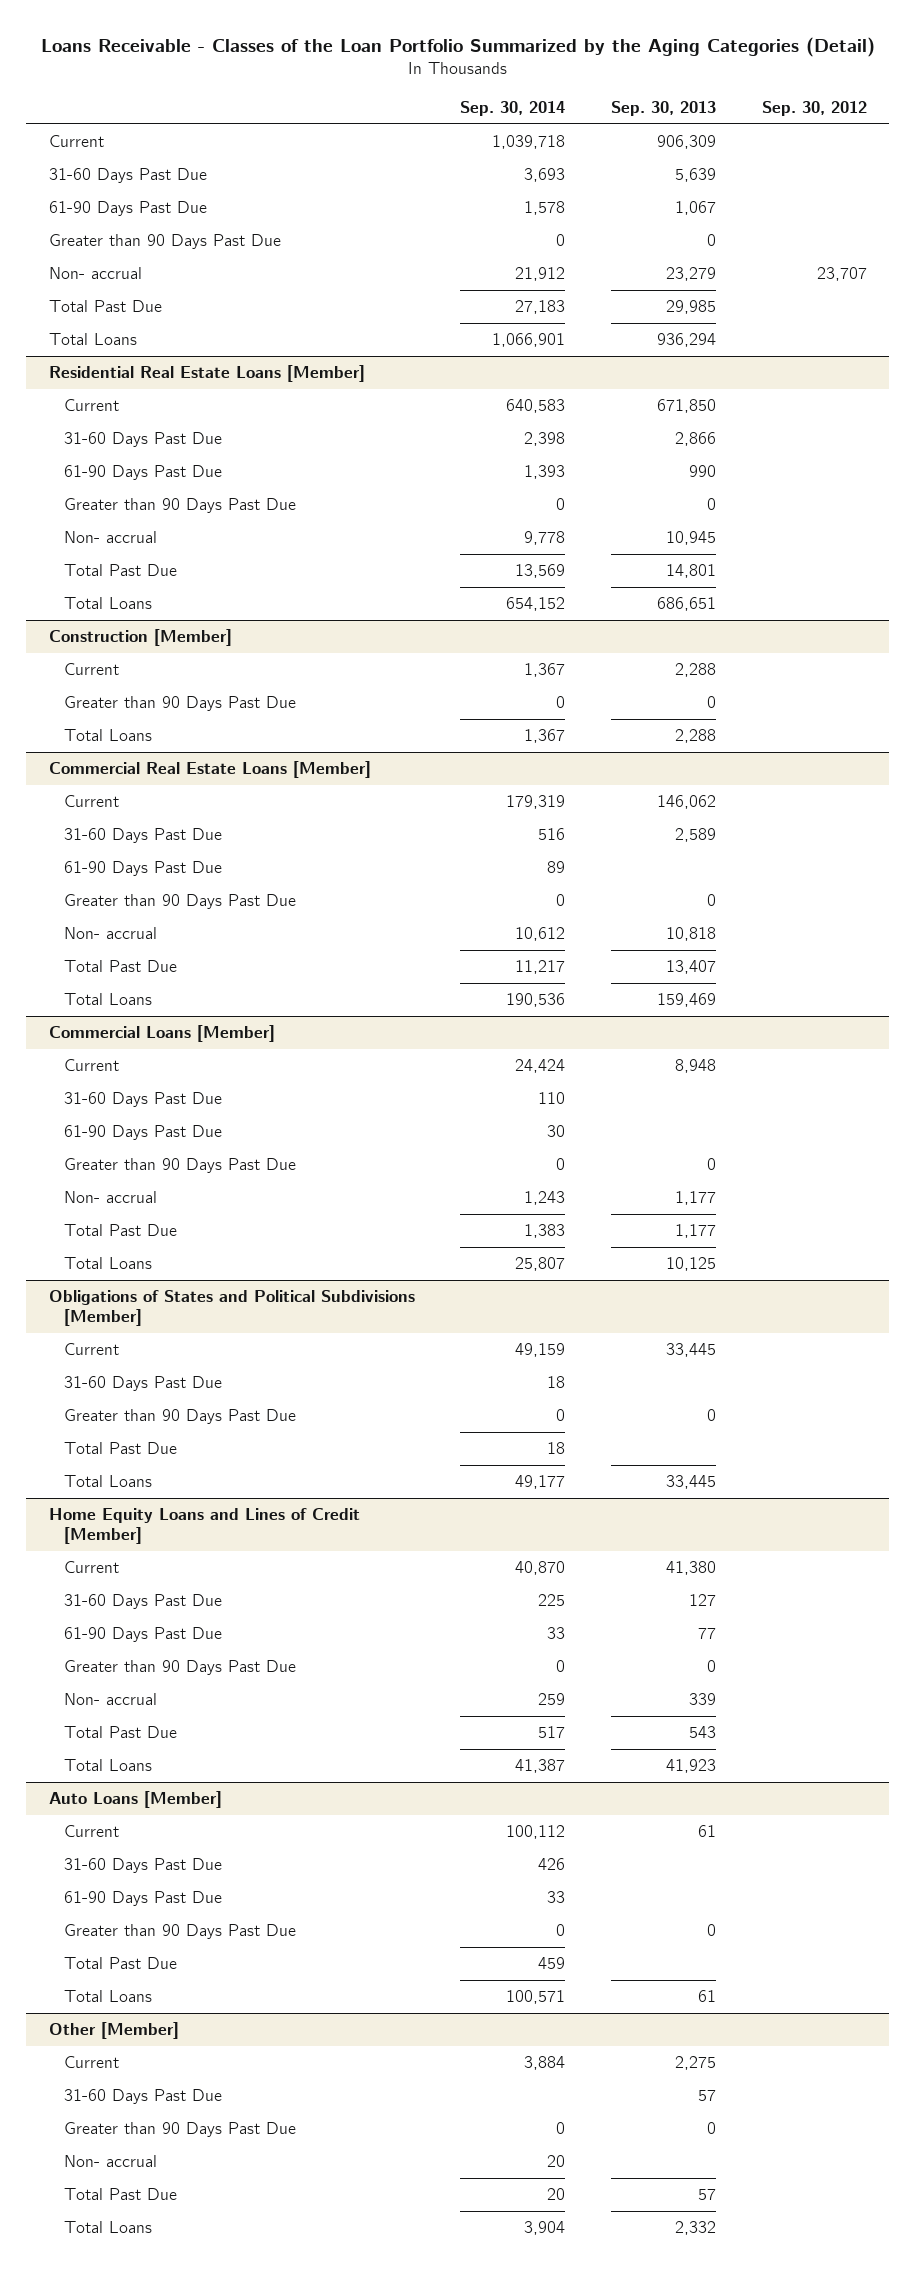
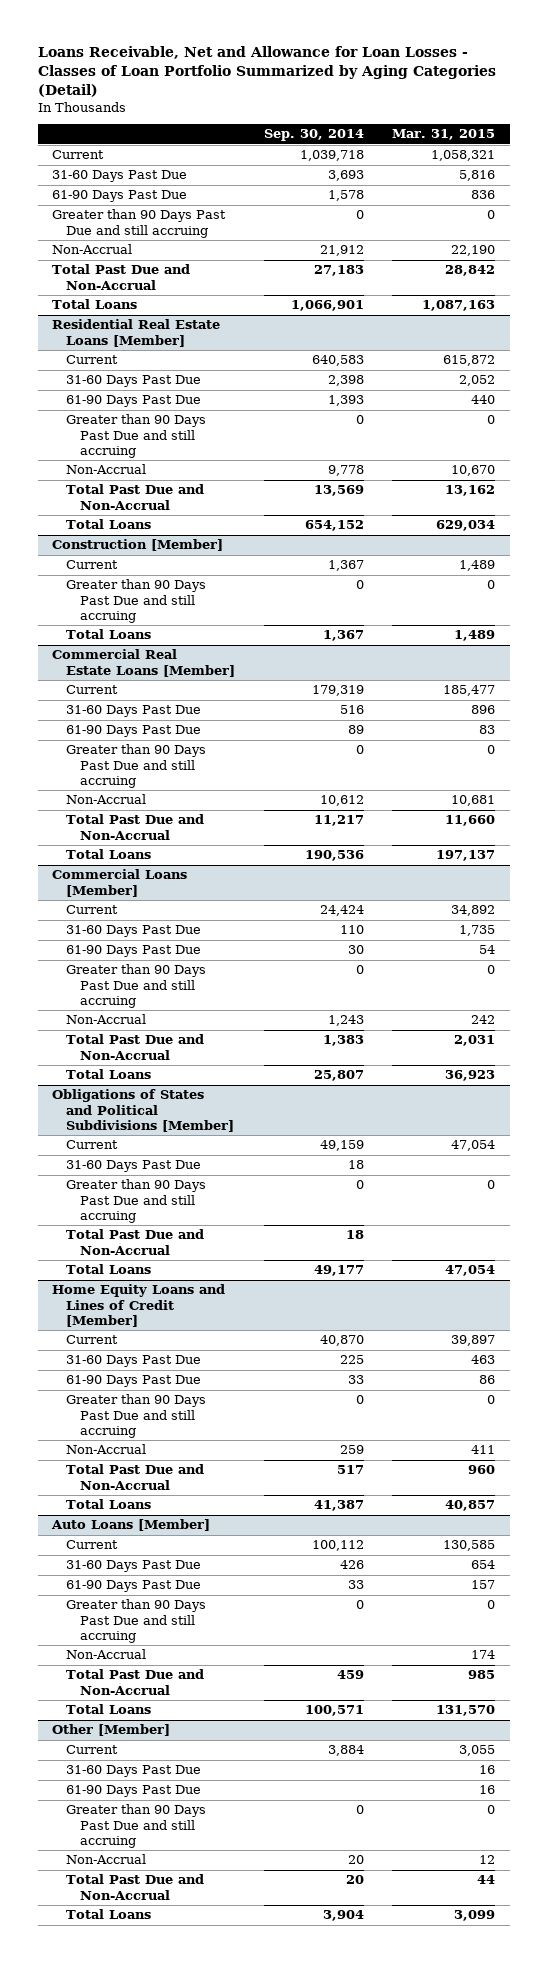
[40,36,875,57] Loans Receivable - Classes of the Loan Portfolio Summarized by the Aging Categories (Detail) -> [37,45,496,98] Loans Receivable, Net and Allowance for Loan Losses - Classes of Loan Portfolio Summarized by Aging Categories (Detail)
[611,101,717,117] Sep. 30, 2013 -> none
[761,101,867,117] Sep. 30, 2012 -> none
none -> [392,129,496,141] Mar. 31, 2015
[48,234,281,250] Greater than 90 Days Past Due -> [52,209,227,238] Greater than 90 Days Past Due and still accruing
[48,267,142,280] Non- accrual -> [52,244,133,255] Non-Accrual
[48,300,162,313] Total Past Due -> [52,264,191,290] Total Past Due and Non-Accrual
[64,498,297,514] Greater than 90 Days Past Due -> [66,414,207,458] Greater than 90 Days Past Due and still accruing
[64,531,158,544] Non- accrual -> [66,464,147,475] Non-Accrual
[64,564,178,577] Total Past Due -> [66,484,205,510] Total Past Due and Non-Accrual
[64,696,297,712] Greater than 90 Days Past Due -> [66,579,207,623] Greater than 90 Days Past Due and still accruing
[64,894,297,910] Greater than 90 Days Past Due -> [66,744,207,788] Greater than 90 Days Past Due and still accruing
[64,927,158,940] Non- accrual -> [66,794,147,805] Non-Accrual
[64,960,178,973] Total Past Due -> [66,814,205,840] Total Past Due and Non-Accrual
[64,1158,297,1174] Greater than 90 Days Past Due -> [66,964,207,1008] Greater than 90 Days Past Due and still accruing
[64,1191,158,1204] Non- accrual -> [66,1014,147,1025] Non-Accrual
[64,1224,178,1237] Total Past Due -> [66,1034,205,1060] Total Past Due and Non-Accrual
[64,1409,297,1425] Greater than 90 Days Past Due -> [66,1179,207,1223] Greater than 90 Days Past Due and still accruing
[64,1442,178,1455] Total Past Due -> [66,1229,205,1255] Total Past Due and Non-Accrual
[64,1660,297,1676] Greater than 90 Days Past Due -> [66,1394,207,1438] Greater than 90 Days Past Due and still accruing
[64,1693,158,1706] Non- accrual -> [66,1444,147,1455] Non-Accrual
[64,1726,178,1739] Total Past Due -> [66,1464,205,1490] Total Past Due and Non-Accrual
[64,1924,297,1940] Greater than 90 Days Past Due -> [66,1599,207,1643] Greater than 90 Days Past Due and still accruing
none -> [66,1649,147,1660] Non-Accrual
[64,1957,178,1970] Total Past Due -> [66,1669,205,1695] Total Past Due and Non-Accrual
none -> [66,1785,202,1798] 61-90 Days Past Due
[64,2122,297,2138] Greater than 90 Days Past Due -> [66,1804,207,1848] Greater than 90 Days Past Due and still accruing
[64,2155,158,2168] Non- accrual -> [66,1854,147,1865] Non-Accrual
[64,2188,178,2201] Total Past Due -> [66,1874,205,1900] Total Past Due and Non-Accrual

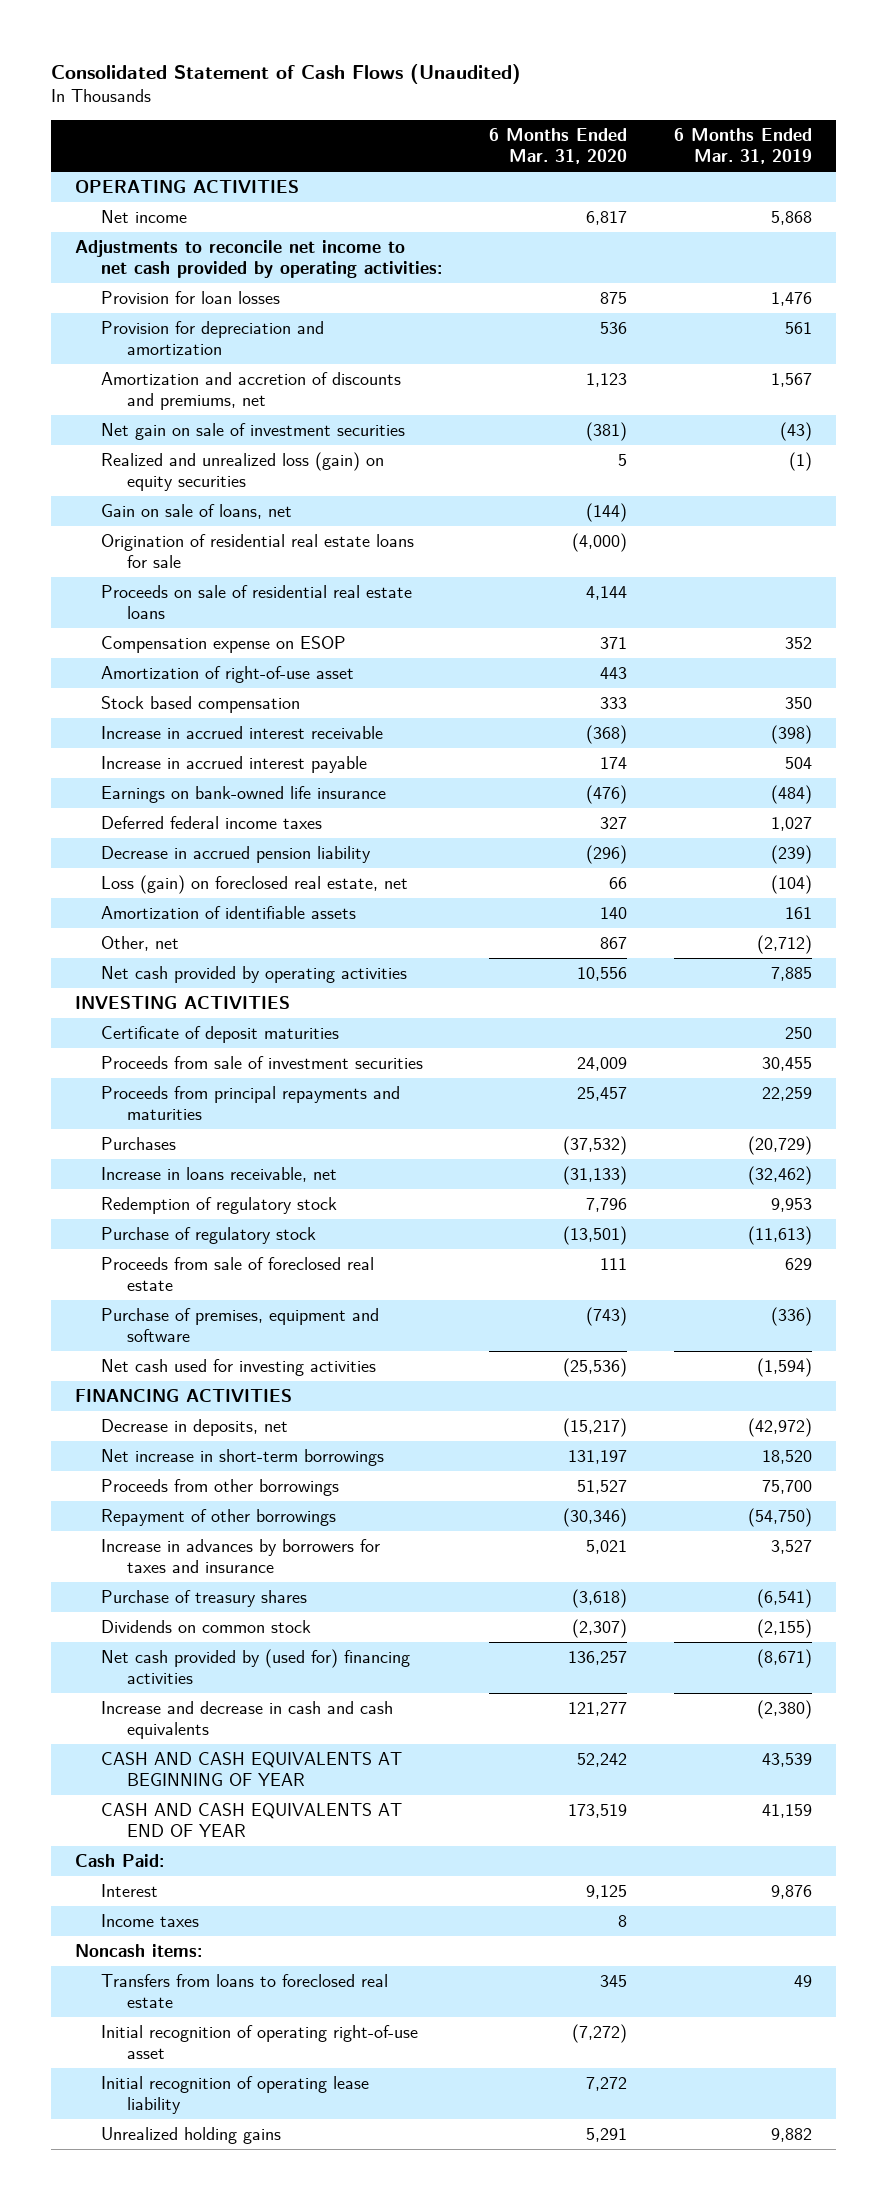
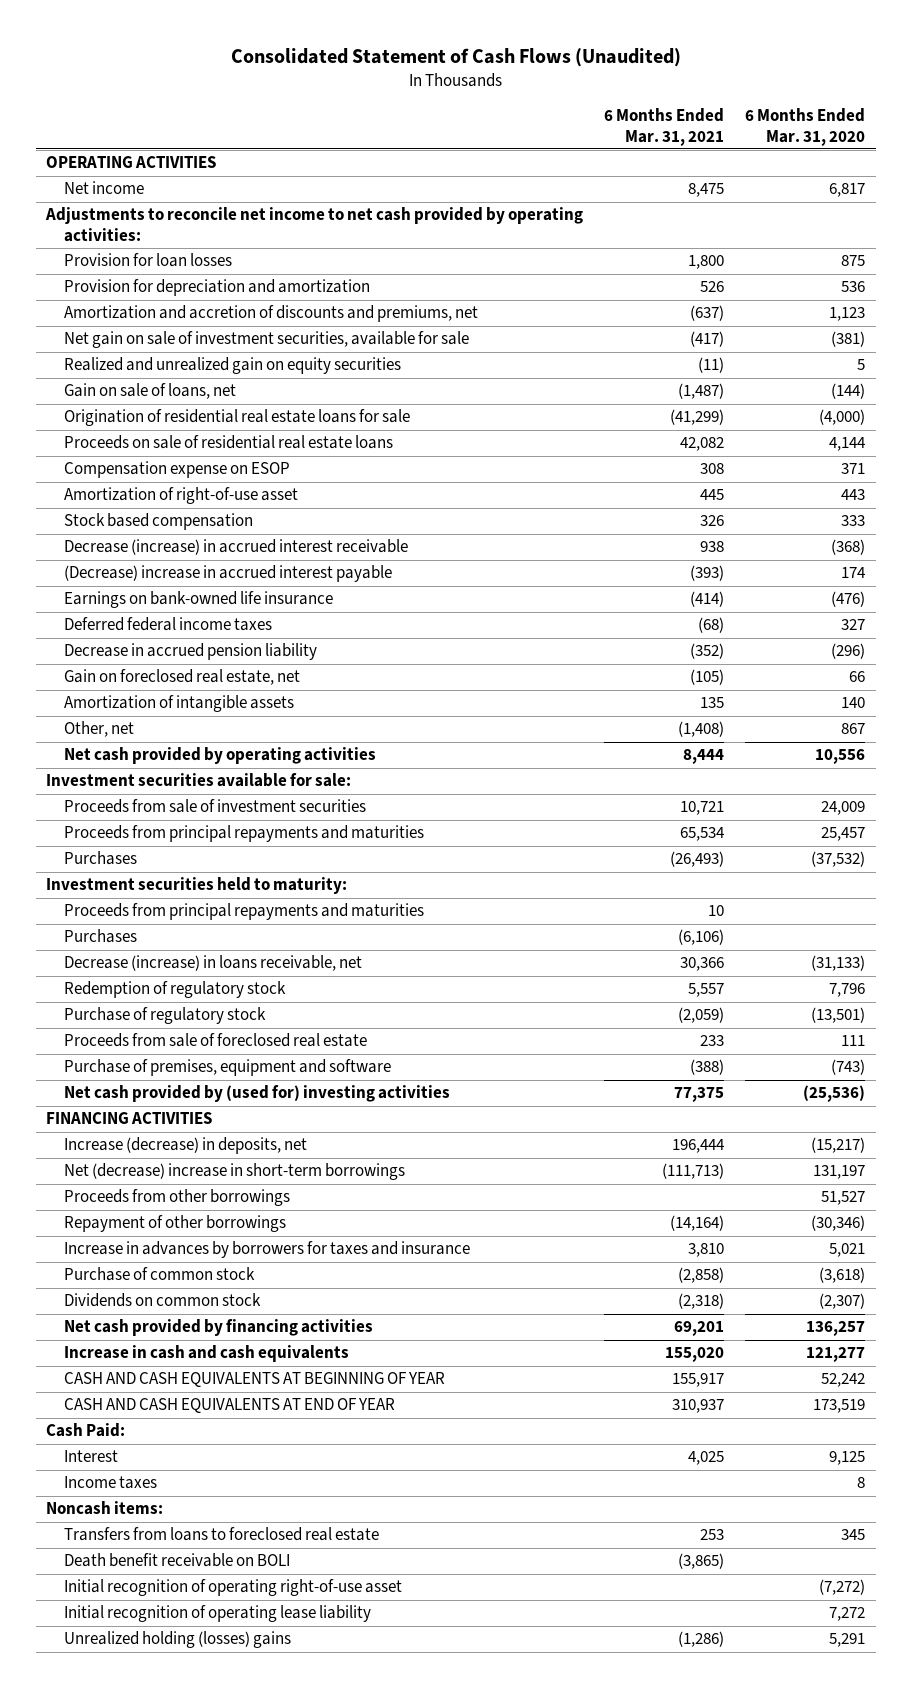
[674,128,813,165] 6 Months Ended Mar. 31, 2019 -> none
none -> [604,108,725,146] 6 Months Ended Mar. 31, 2021
[101,423,406,441] Net gain on sale of investment securities -> [64,331,470,349] Net gain on sale of investment securities, available for sale
[101,452,385,492] Realized and unrealized loss (gain) on equity securities -> [64,357,402,375] Realized and unrealized gain on equity securities
[101,726,384,740] Increase in accrued interest receivable -> [64,539,409,556] Decrease (increase) in accrued interest receivable
[101,756,368,774] Increase in accrued interest payable -> [64,565,393,583] (Decrease) increase in accrued interest payable
[101,875,409,895] Loss (gain) on foreclosed real estate, net -> [64,669,301,686] Gain on foreclosed real estate, net
[101,906,357,920] Amortization of identifiable assets -> [64,695,295,713] Amortization of intangible assets
[74,996,290,1010] INVESTING ACTIVITIES -> none
[101,1026,340,1044] Certificate of deposit maturities -> none
none -> [46,773,352,788] Investment securities available for sale:
none -> [46,877,348,895] Investment securities held to maturity:
none -> [64,903,425,921] Proceeds from principal repayments and maturities
none -> [64,929,138,944] Purchases
[101,1167,338,1183] Increase in loans receivable, net -> [64,955,363,972] Decrease (increase) in loans receivable, net
[101,1359,377,1377] Net cash used for investing activities -> [64,1085,451,1103] Net cash provided by (used for) investing activities
[101,1419,289,1437] Decrease in deposits, net -> [64,1137,308,1155] Increase (decrease) in deposits, net
[101,1449,385,1467] Net increase in short-term borrowings -> [64,1163,406,1181] Net (decrease) increase in short-term borrowings
[101,1590,308,1608] Purchase of treasury shares -> [64,1267,256,1282] Purchase of common stock
[101,1649,411,1685] Net cash provided by (used for) financing activities -> [64,1319,374,1337] Net cash provided by financing activities
[101,1701,394,1740] Increase and decrease in cash and cash equivalents -> [64,1345,350,1363] Increase in cash and cash equivalents
none -> [64,1553,291,1568] Death benefit receivable on BOLI
[101,2127,282,2145] Unrealized holding gains -> [64,1631,292,1649] Unrealized holding (losses) gains

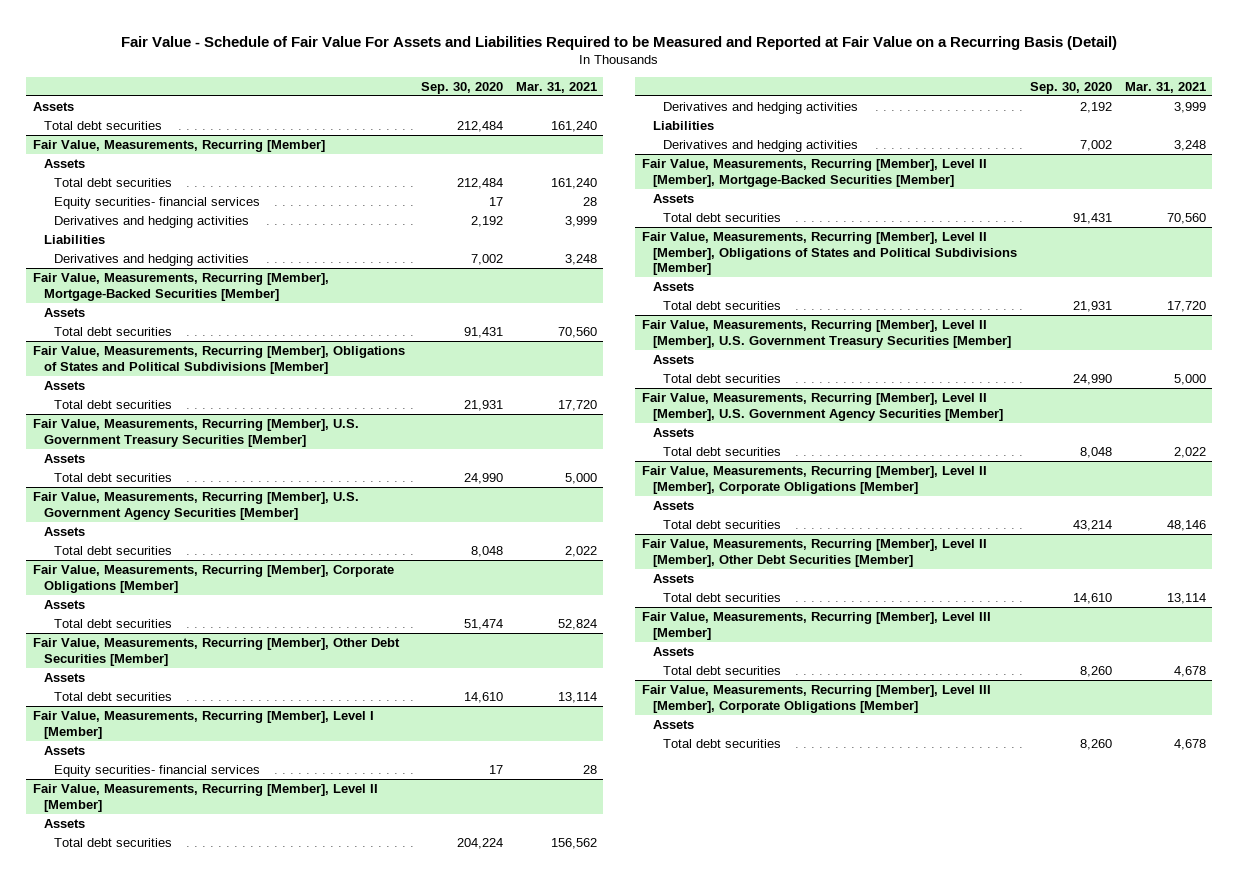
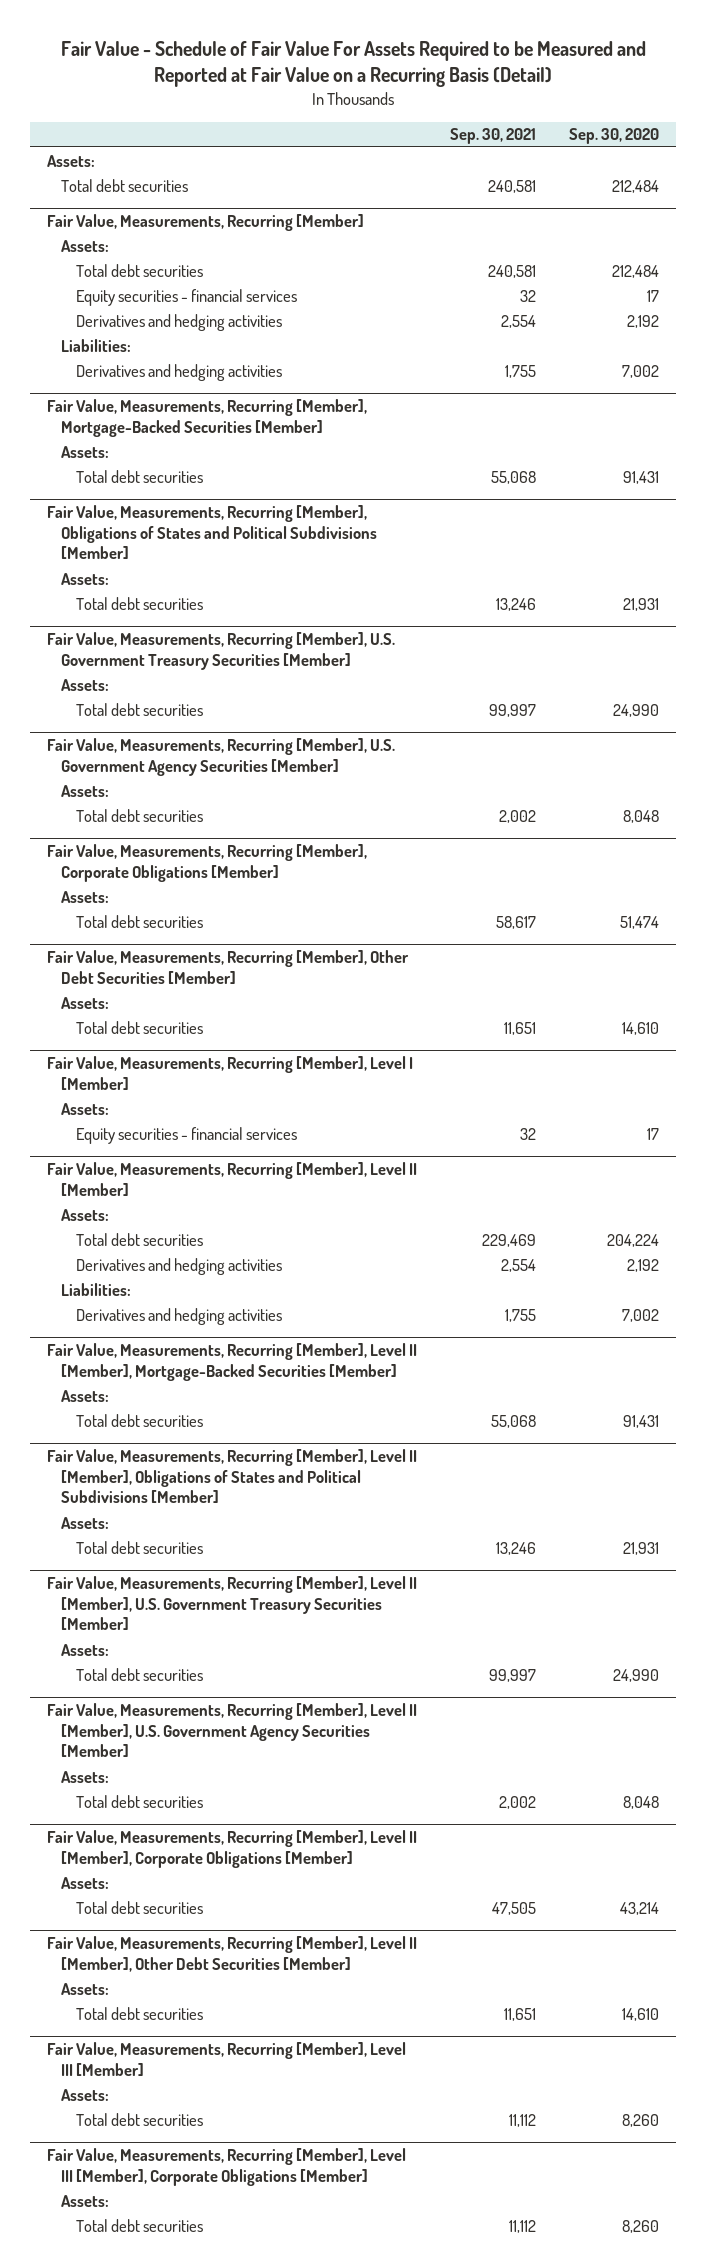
[121,35,1118,50] Fair Value - Schedule of Fair Value For Assets and Liabilities Required to be Measured and Reported at Fair Value on a Recurring Basis (Detail) -> [61,41,647,88] Fair Value - Schedule of Fair Value For Assets Required to be Measured and Reported at Fair Value on a Recurring Basis (Detail)
[515,81,597,93] Mar. 31, 2021 -> none
none -> [450,128,537,145] Sep. 30, 2021
[33,101,75,111] Assets -> [46,154,95,167] Assets:
[43,158,85,168] Assets -> [61,239,110,252] Assets:
[54,196,261,209] Equity securities- financial services -> [75,288,297,306] Equity securities - financial services
[43,234,105,244] Liabilities -> [61,338,132,352] Liabilities:
[43,307,85,317] Assets -> [61,445,110,458] Assets:
[43,380,85,390] Assets -> [61,572,110,585] Assets:
[43,453,85,463] Assets -> [61,678,110,691] Assets:
[43,526,85,536] Assets -> [61,784,110,797] Assets:
[43,599,85,609] Assets -> [61,890,110,903] Assets:
[43,672,85,682] Assets -> [61,996,110,1009] Assets:
[43,745,85,755] Assets -> [61,1102,110,1115] Assets:
[54,764,261,777] Equity securities- financial services -> [75,1126,297,1144] Equity securities - financial services
[43,818,85,828] Assets -> [61,1208,110,1221] Assets:
[652,120,714,130] Liabilities -> [61,1282,132,1296] Liabilities:
[652,193,694,203] Assets -> [61,1389,110,1402] Assets:
[652,281,694,291] Assets -> [61,1516,110,1529] Assets:
[652,354,694,364] Assets -> [61,1643,110,1656] Assets:
[652,427,694,437] Assets -> [61,1770,110,1783] Assets:
[652,500,694,510] Assets -> [61,1876,110,1889] Assets:
[652,573,694,583] Assets -> [61,1982,110,1995] Assets:
[652,646,694,656] Assets -> [61,2088,110,2101] Assets:
[652,719,694,729] Assets -> [61,2194,110,2207] Assets:

